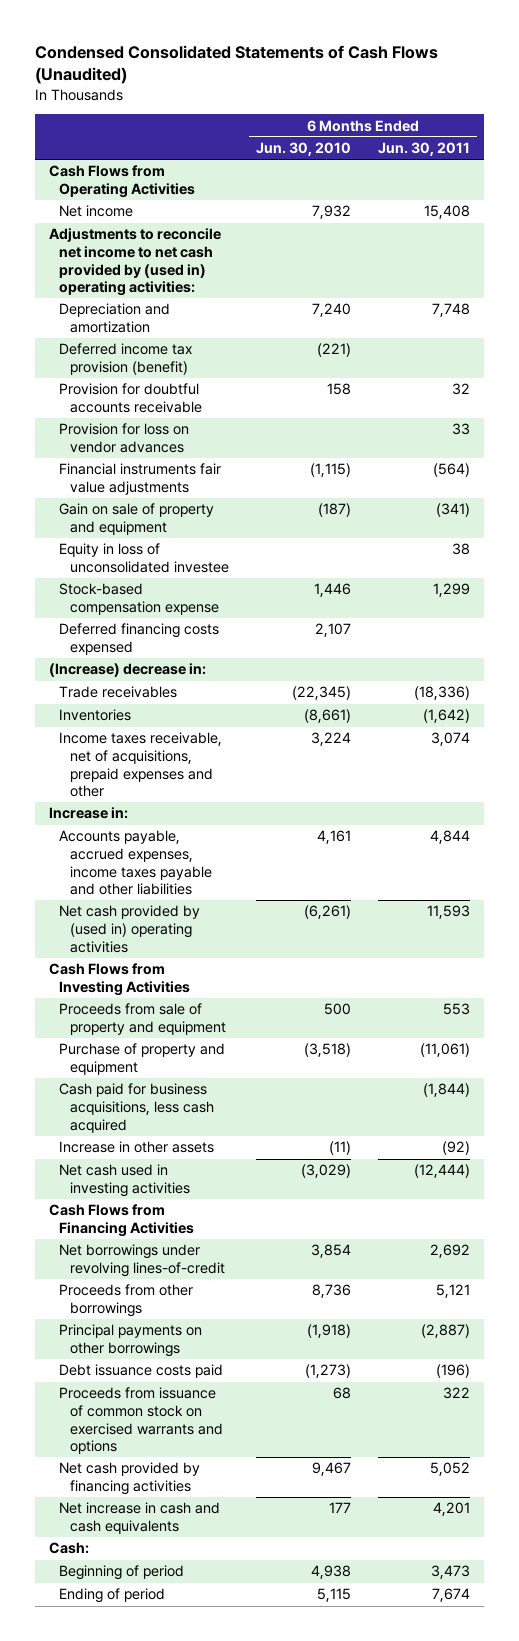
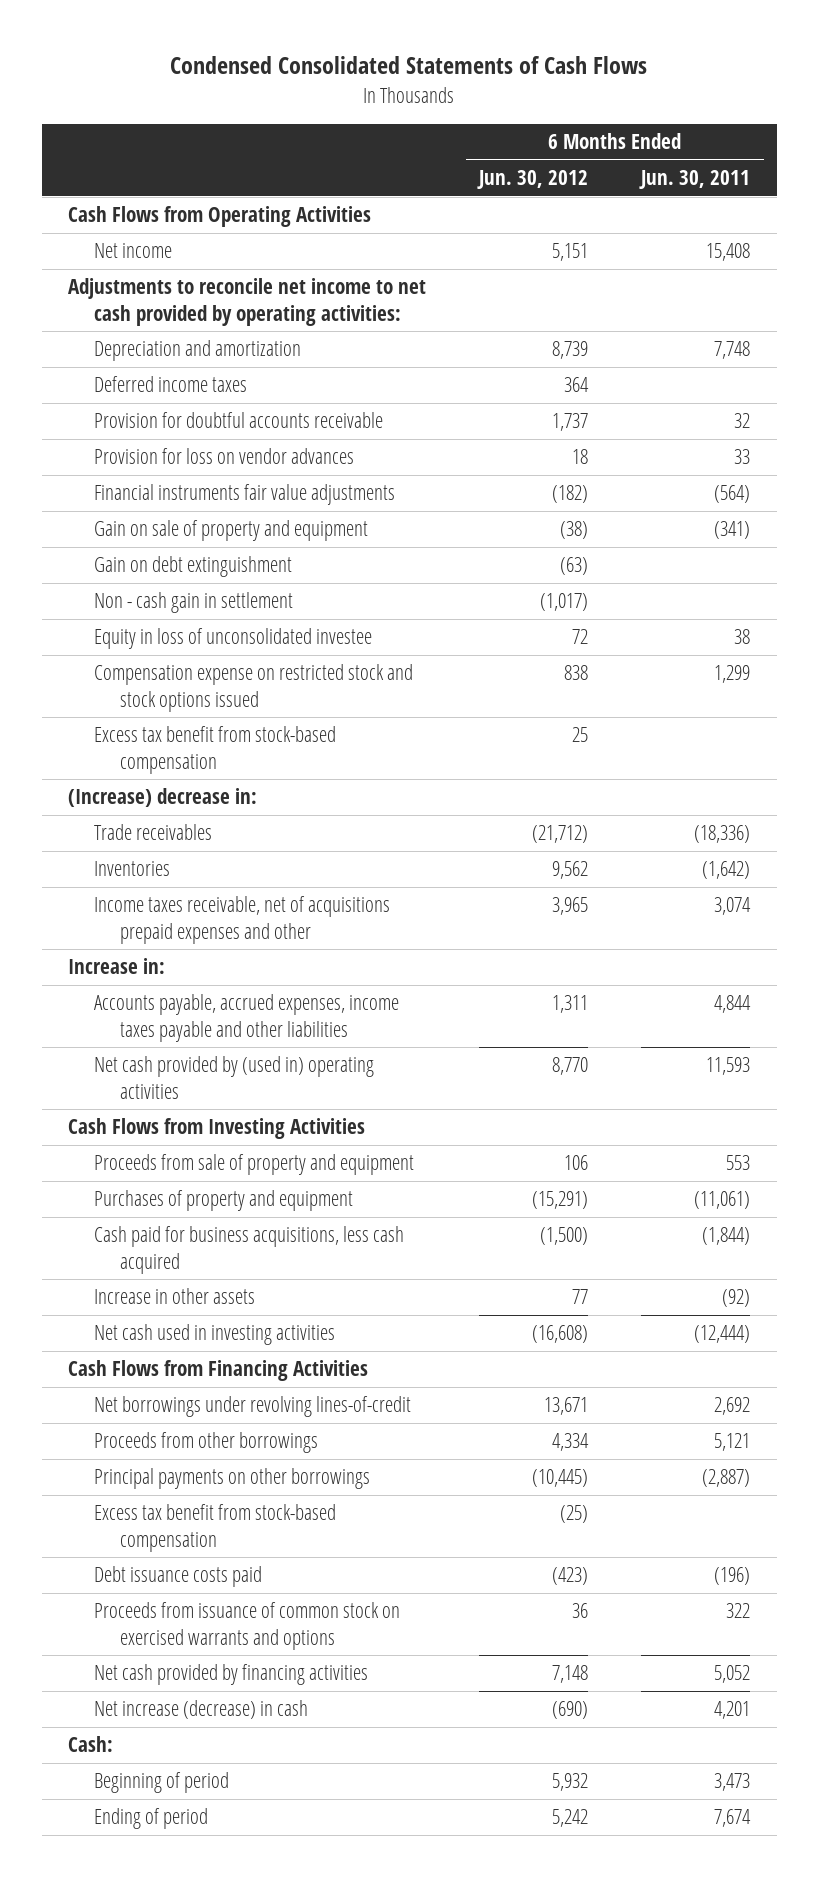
[35,44,439,85] Condensed Consolidated Statements of Cash Flows (Unaudited) -> [170,56,648,75] Condensed Consolidated Statements of Cash Flows
[256,142,352,157] Jun. 30, 2010 -> none
none -> [477,170,589,190] Jun. 30, 2012
[48,228,221,297] Adjustments to reconcile net income to net cash provided by (used in) operating activities: -> [68,278,427,326] Adjustments to reconcile net income to net cash provided by operating activities:
[59,343,193,376] Deferred income tax provision (benefit) -> [93,376,247,393] Deferred income taxes
none -> [93,556,292,578] Gain on debt extinguishment
none -> [93,592,293,614] Non - cash gain in settlement
[59,623,220,656] Deferred financing costs expensed -> none
[59,583,220,616] Stock-based compensation expense -> [93,664,413,712] Compensation expense on restricted stock and stock options issued
none -> [93,726,336,774] Excess tax benefit from stock-based compensation
[59,732,223,798] Income taxes receivable, net of acquisitions, prepaid expenses and other -> [93,896,390,944] Income taxes receivable, net of acquisitions prepaid expenses and other
[59,1043,226,1076] Purchase of property and equipment -> [93,1190,353,1212] Purchases of property and equipment
none -> [93,1504,336,1552] Excess tax benefit from stock-based compensation
[59,1502,221,1535] Net increase in cash and cash equivalents -> [93,1700,308,1720] Net increase (decrease) in cash

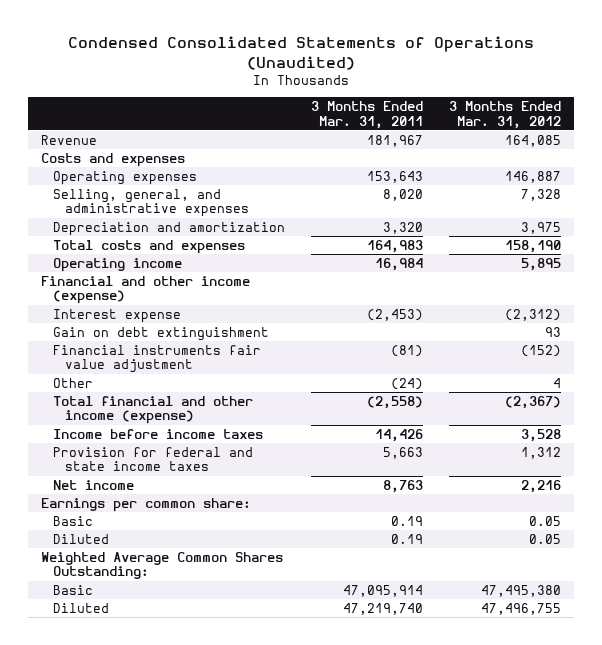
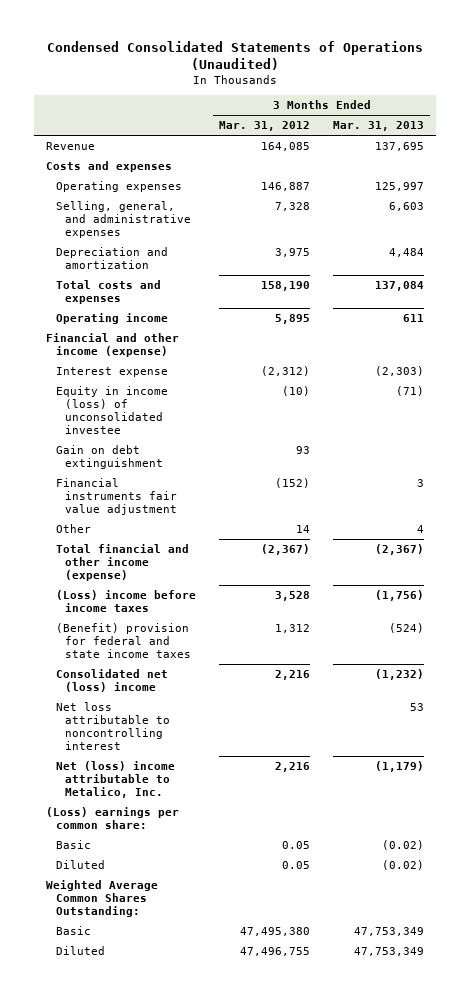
[310,101,423,129] 3 Months Ended Mar. 31, 2011 -> none
none -> [333,121,425,132] Mar. 31, 2013
none -> [55,386,168,434] Equity in income (loss) of unconsolidated investee
[552,377,561,388] 4 -> [295,525,310,534] 14
[52,428,263,439] Income before income taxes -> [55,590,196,612] (Loss) income before income taxes
[52,446,253,472] Provision for federal and state income taxes -> [55,623,192,658] (Benefit) provision for federal and state income taxes
none -> [55,669,168,692] Consolidated net (loss) income
none -> [55,702,171,750] Net loss attributable to noncontrolling interest
[52,479,134,490] Net income -> [55,761,175,798] Net (loss) income attributable to Metalico, Inc.
[41,497,252,512] Earnings per common share: -> [45,807,179,829] (Loss) earnings per common share:

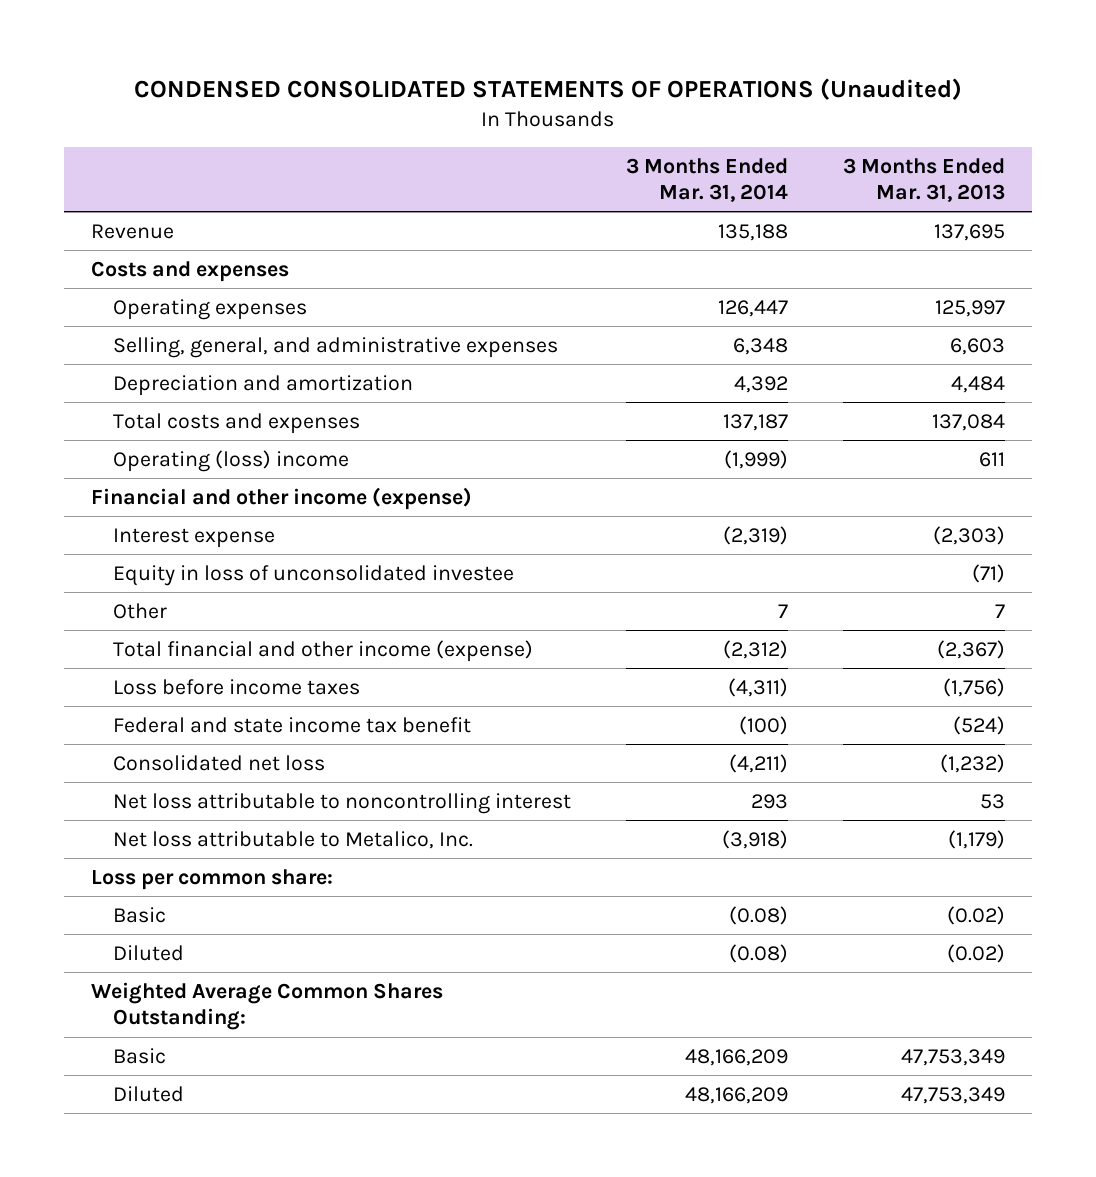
[47,40,424,70] Condensed Consolidated Statements of Operations (Unaudited) -> [133,77,962,100] CONDENSED CONSOLIDATED STATEMENTS OF OPERATIONS (Unaudited)
[218,121,310,132] Mar. 31, 2012 -> none
none -> [625,157,788,202] 3 Months Ended Mar. 31, 2014
[55,313,168,325] Operating income -> [112,449,349,472] Operating (loss) income
[55,445,164,469] Gain on debt extinguishment -> none
[55,478,178,515] Financial instruments fair value adjustment -> none
[55,386,168,434] Equity in income (loss) of unconsolidated investee -> [112,564,514,586] Equity in loss of unconsolidated investee
[417,525,425,534] 4 -> [994,603,1005,618] 7
[55,590,196,612] (Loss) income before income taxes -> [112,678,360,695] Loss before income taxes
[55,623,192,658] (Benefit) provision for federal and state income taxes -> [112,716,471,733] Federal and state income tax benefit
[55,669,168,692] Consolidated net (loss) income -> [112,754,325,771] Consolidated net loss
[55,761,175,798] Net (loss) income attributable to Metalico, Inc. -> [112,830,473,849] Net loss attributable to Metalico, Inc.
[45,807,179,829] (Loss) earnings per common share: -> [91,868,334,890] Loss per common share:

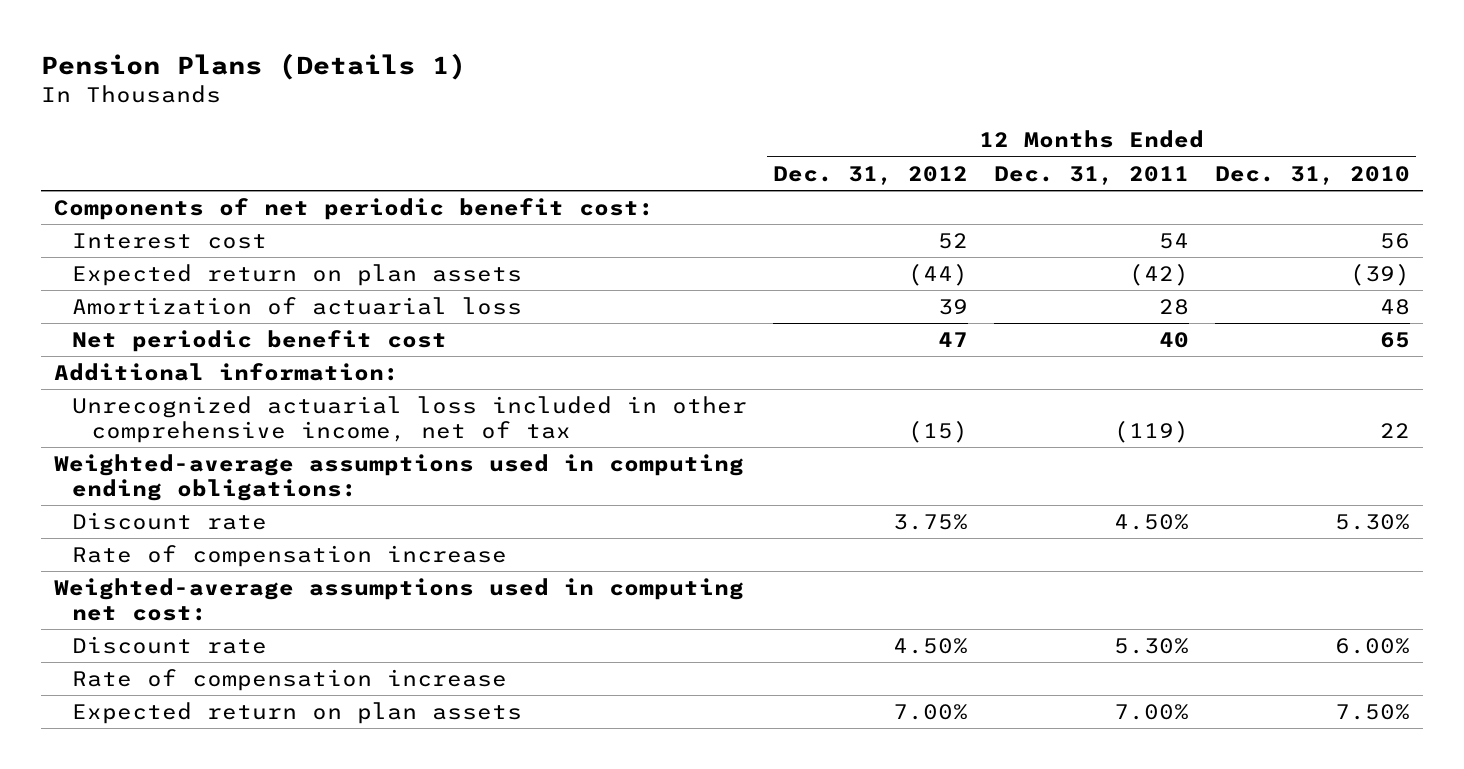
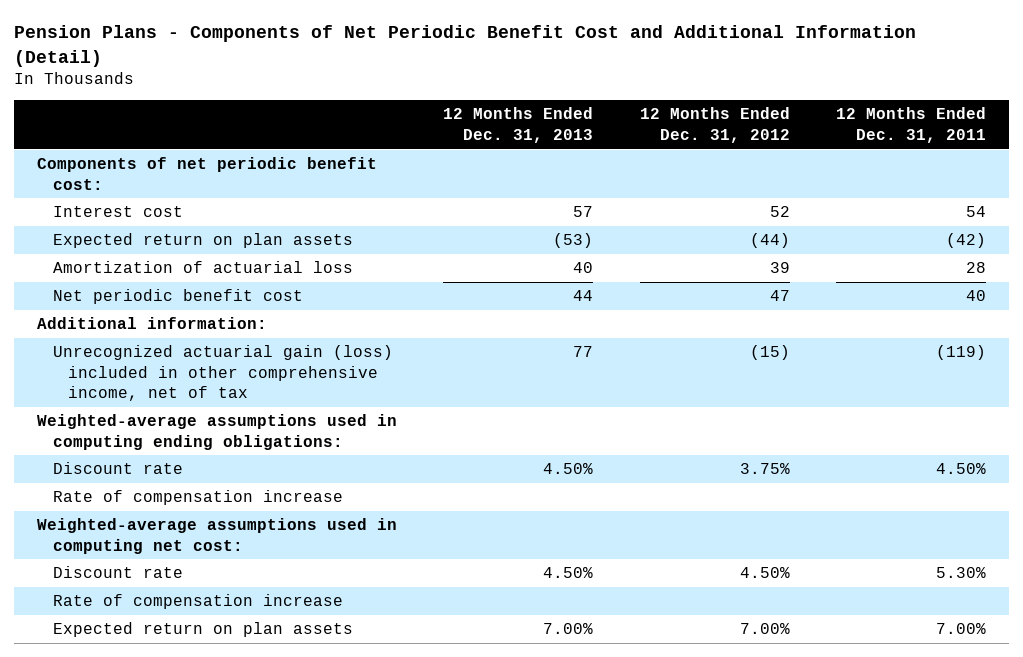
[40,52,466,80] Pension Plans (Details 1) -> [13,25,916,67] Pension Plans - Components of Net Periodic Benefit Cost and Additional Information (Detail)
[1215,165,1411,185] Dec. 31, 2010 -> none
none -> [443,107,594,143] 12 Months Ended Dec. 31, 2013
[72,396,748,444] Unrecognized actuarial loss included in other comprehensive income, net of tax -> [52,345,393,402] Unrecognized actuarial gain (loss) included in other comprehensive income, net of tax

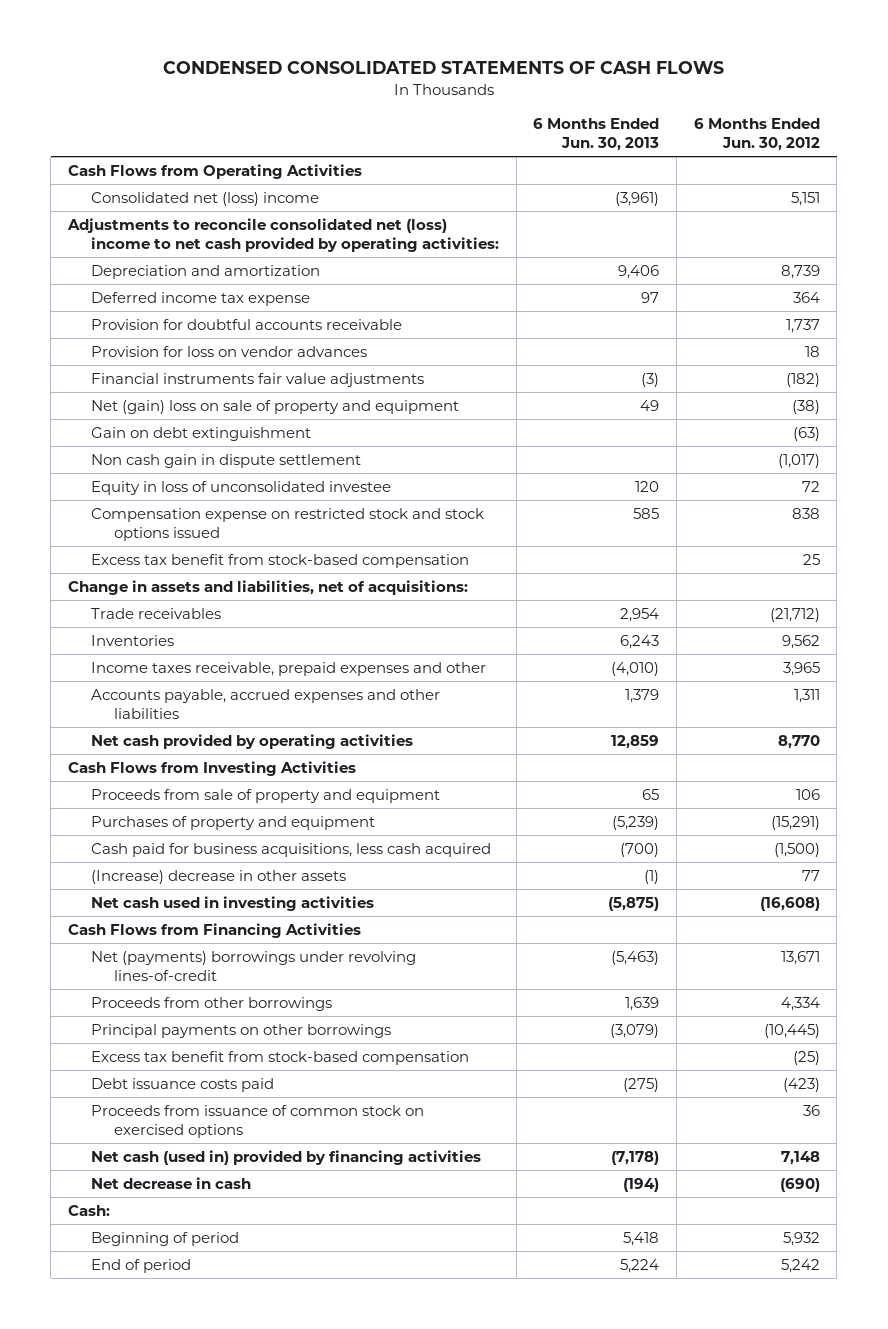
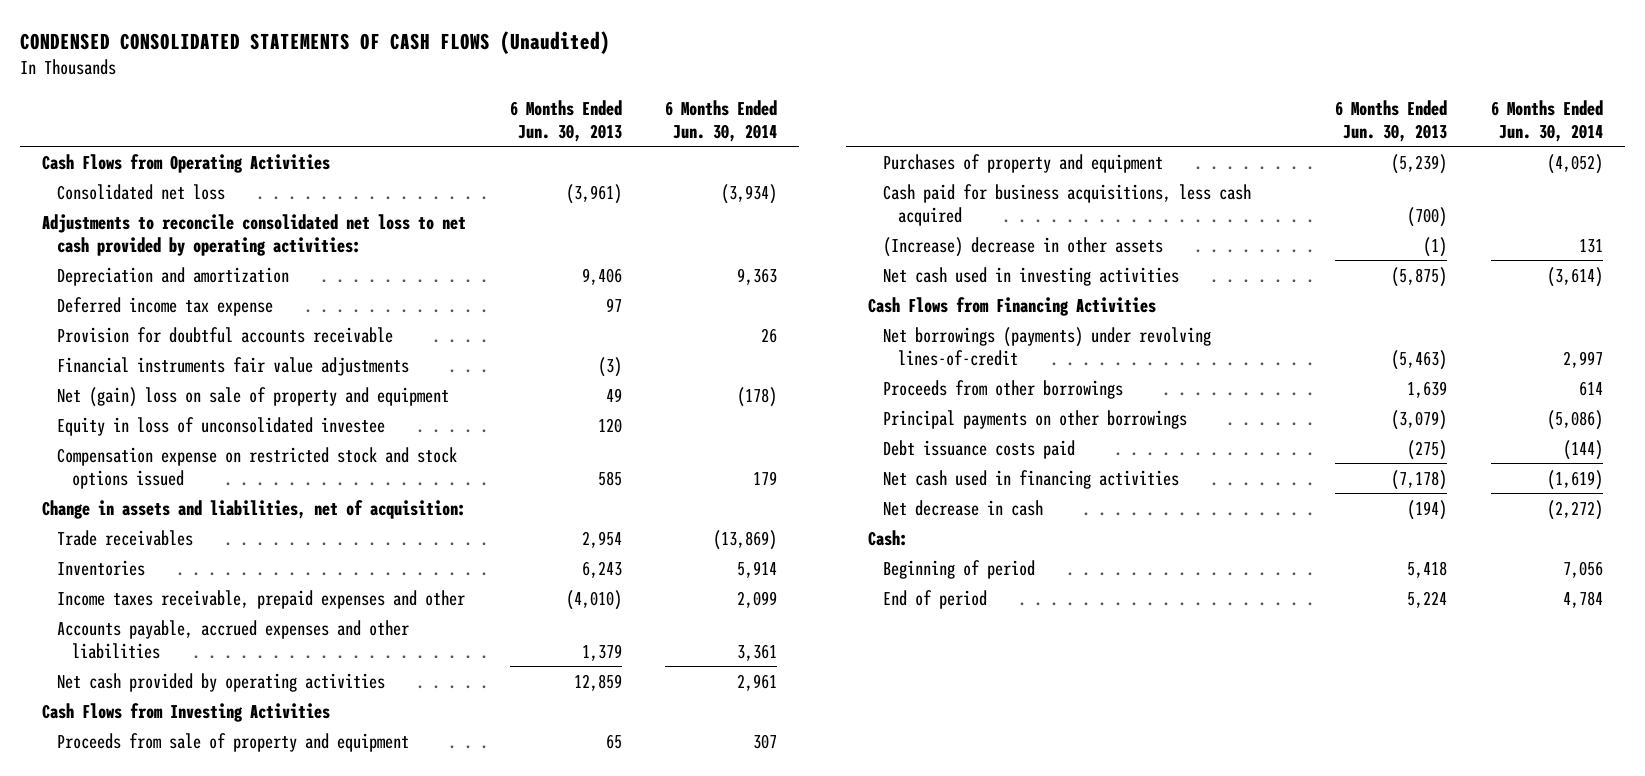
[162,61,724,75] CONDENSED CONSOLIDATED STATEMENTS OF CASH FLOWS -> [19,31,610,55] CONDENSED CONSOLIDATED STATEMENTS OF CASH FLOWS (Unaudited)
[693,117,820,151] 6 Months Ended Jun. 30, 2012 -> none
none -> [665,99,778,142] 6 Months Ended Jun. 30, 2014
[90,191,319,206] Consolidated net (loss) income -> [57,183,226,200] Consolidated net loss
[67,217,499,253] Adjustments to reconcile consolidated net (loss) income to net cash provided by operating activities: -> [41,213,466,256] Adjustments to reconcile consolidated net loss to net cash provided by operating activities:
[90,345,367,357] Provision for loss on vendor advances -> none
[90,426,311,441] Gain on debt extinguishment -> none
[90,453,361,468] Non cash gain in dispute settlement -> none
[90,553,469,568] Excess tax benefit from stock-based compensation -> none
[68,579,469,595] Change in assets and liabilities, net of acquisitions: -> [41,499,466,519] Change in assets and liabilities, net of acquisition:
[90,950,416,982] Net (payments) borrowings under revolving lines-of-credit -> [883,326,1212,366] Net borrowings (payments) under revolving lines-of-credit
[90,1050,469,1065] Excess tax benefit from stock-based compensation -> none
[90,1104,424,1139] Proceeds from issuance of common stock on exercised options -> none
[90,1149,481,1165] Net cash (used in) provided by financing activities -> [883,469,1180,489] Net cash used in financing activities

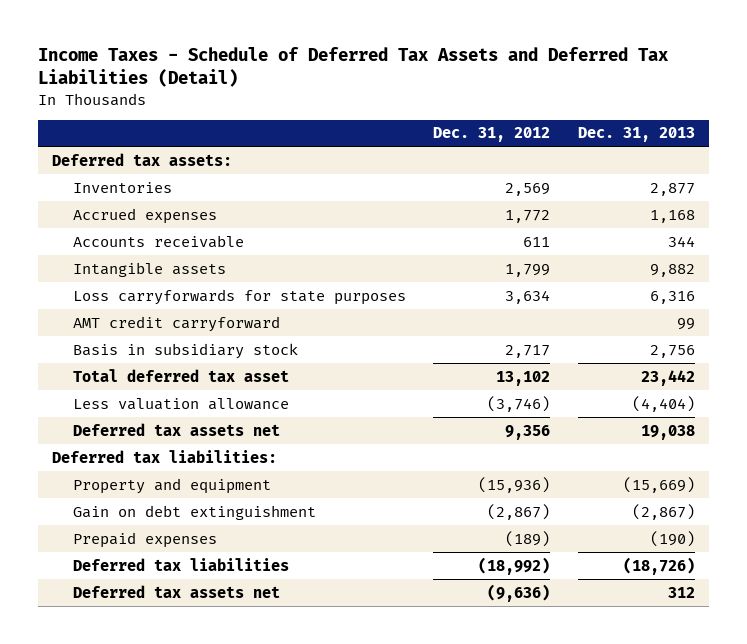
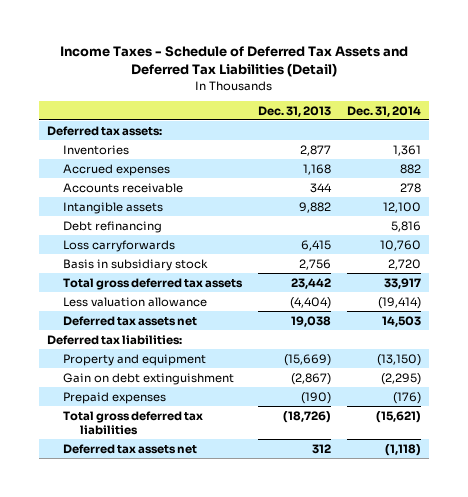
[433,127,551,143] Dec. 31, 2012 -> none
none -> [347,105,422,117] Dec. 31, 2014
[72,288,406,305] Loss carryforwards for state purposes -> none
[72,315,280,332] AMT credit carryforward -> none
none -> [63,220,163,233] Debt refinancing
none -> [63,239,176,252] Loss carryforwards
[72,368,289,382] Total deferred tax asset -> [63,277,244,290] Total gross deferred tax assets
[72,557,289,571] Deferred tax liabilities -> [63,410,204,436] Total gross deferred tax liabilities

